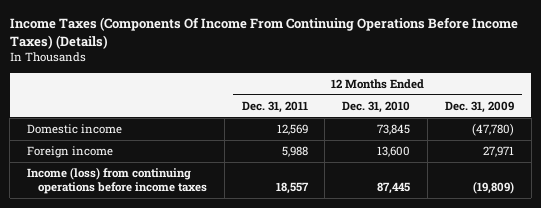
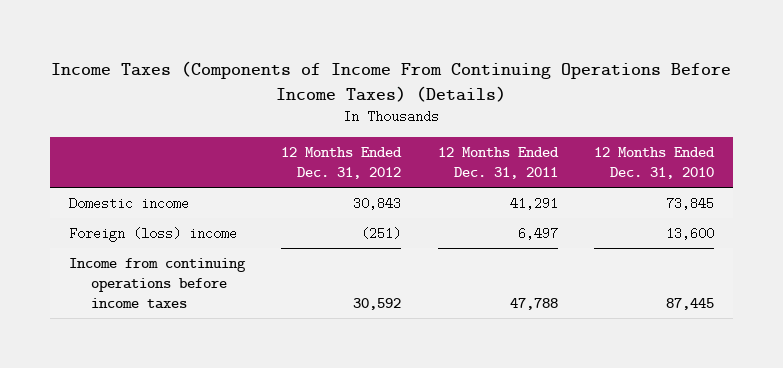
[9,16,518,49] Income Taxes (Components Of Income From Continuing Operations Before Income Taxes) (Details) -> [51,61,732,102] Income Taxes (Components of Income From Continuing Operations Before Income Taxes) (Details)
[444,100,514,113] Dec. 31, 2009 -> none
none -> [281,147,403,180] 12 Months Ended Dec. 31, 2012
[276,124,308,136] 12,569 -> [509,196,558,210] 41,291
[27,146,114,159] Foreign income -> [68,226,237,242] Foreign (loss) income
[281,146,308,158] 5,988 -> [517,226,558,240] 6,497
[27,167,208,194] Income (loss) from continuing operations before income taxes -> [68,257,246,309] Income from continuing operations before income taxes
[275,181,309,194] 18,557 -> [509,297,558,310] 47,788

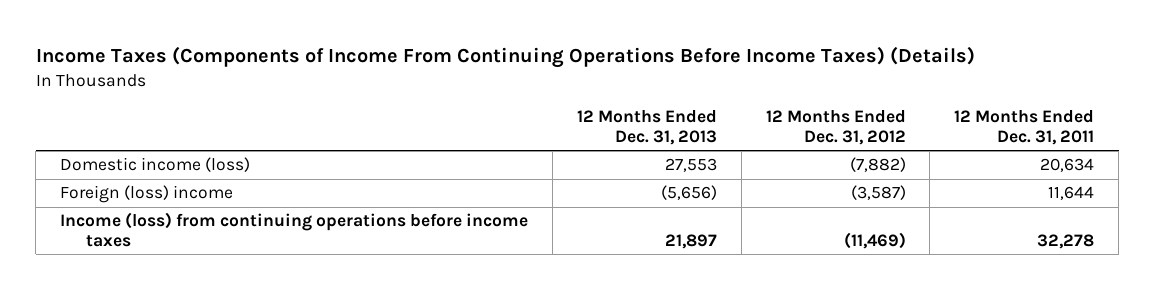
[594,147,716,180] 12 Months Ended Dec. 31, 2010 -> none
none -> [576,110,717,146] 12 Months Ended Dec. 31, 2013
[68,196,189,210] Domestic income -> [59,157,250,173] Domestic income (loss)
[353,196,402,210] 30,843 -> [849,157,906,173] (7,882)
[509,196,558,210] 41,291 -> [1040,158,1095,173] 20,634
[361,226,402,240] (251) -> [850,185,906,201] (3,587)
[517,226,558,240] 6,497 -> [1048,186,1095,201] 11,644
[68,257,246,309] Income from continuing operations before income taxes -> [59,212,528,248] Income (loss) from continuing operations before income taxes
[353,297,402,310] 30,592 -> [843,232,906,250] (11,469)
[509,297,558,310] 47,788 -> [1037,234,1095,250] 32,278

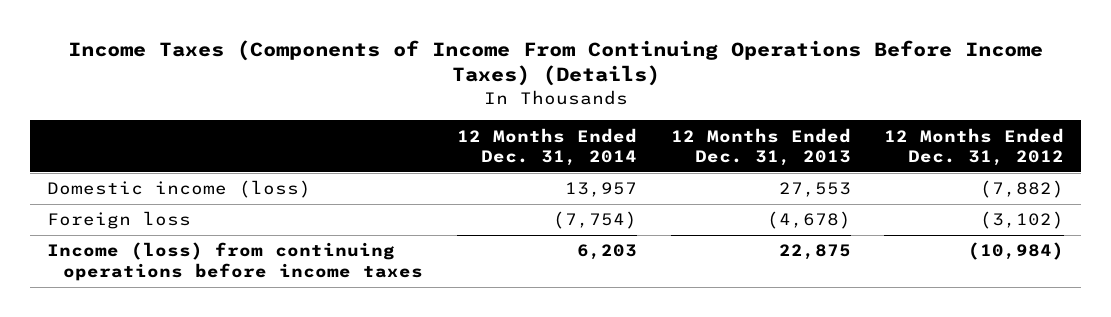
[954,110,1095,146] 12 Months Ended Dec. 31, 2011 -> none
none -> [456,127,637,167] 12 Months Ended Dec. 31, 2014
[59,185,233,204] Foreign (loss) income -> [46,211,191,230] Foreign loss
[660,185,717,201] (5,656) -> [766,211,851,230] (4,678)
[850,185,906,201] (3,587) -> [980,211,1065,230] (3,102)
[664,234,717,250] 21,897 -> [778,244,851,261] 22,875
[843,232,906,250] (11,469) -> [968,242,1065,261] (10,984)

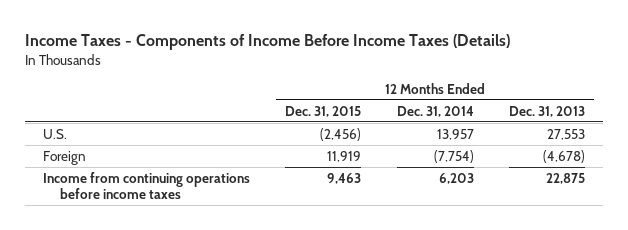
[67,39,1043,87] Income Taxes (Components of Income From Continuing Operations Before Income Taxes) (Details) -> [24,34,510,51] Income Taxes - Components of Income Before Income Taxes (Details)
[884,127,1065,167] 12 Months Ended Dec. 31, 2012 -> none
none -> [285,105,362,117] Dec. 31, 2015
[46,180,311,199] Domestic income (loss) -> [42,128,67,139] U.S.
[46,211,191,230] Foreign loss -> [42,150,86,165] Foreign
[46,242,424,282] Income (loss) from continuing operations before income taxes -> [42,171,250,200] Income from continuing operations before income taxes

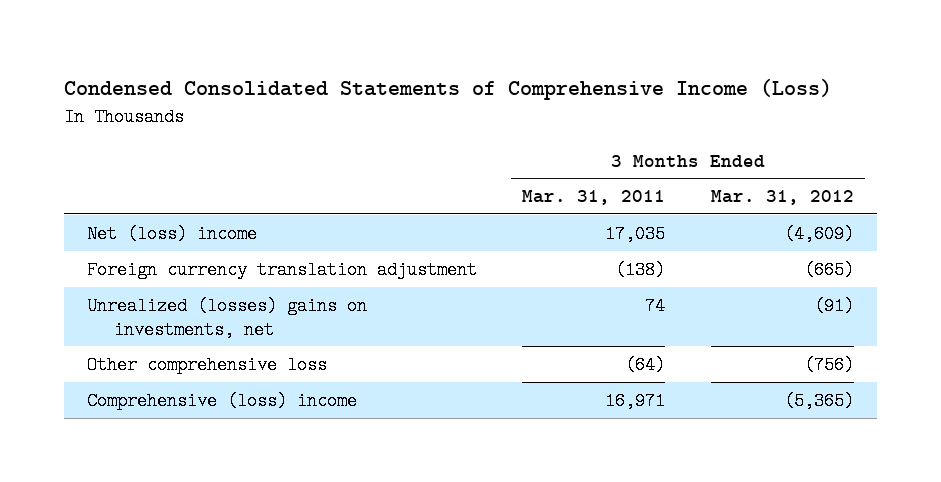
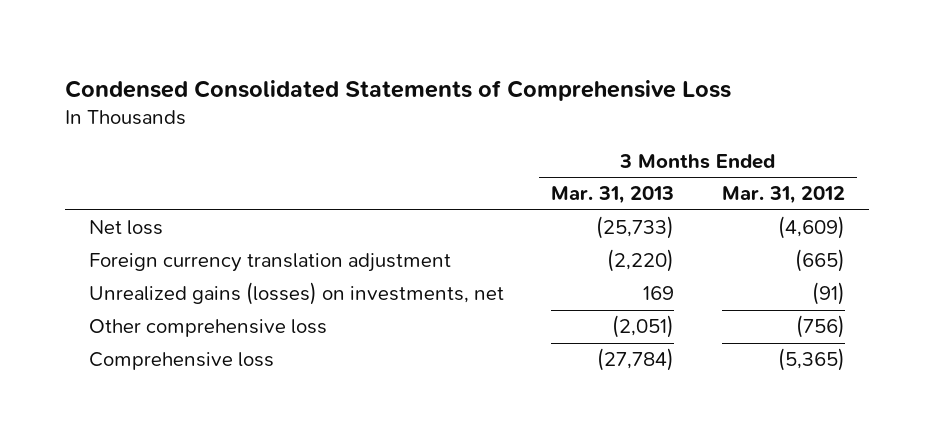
[64,79,833,101] Condensed Consolidated Statements of Comprehensive Income (Loss) -> [64,79,731,101] Condensed Consolidated Statements of Comprehensive Loss
[522,190,666,206] Mar. 31, 2011 -> none
none -> [551,186,675,205] Mar. 31, 2013
[86,224,257,243] Net (loss) income -> [88,220,163,236] Net loss
[86,296,367,339] Unrealized (losses) gains on investments, net -> [88,282,504,306] Unrealized gains (losses) on investments, net
[86,391,357,410] Comprehensive (loss) income -> [88,352,274,371] Comprehensive loss

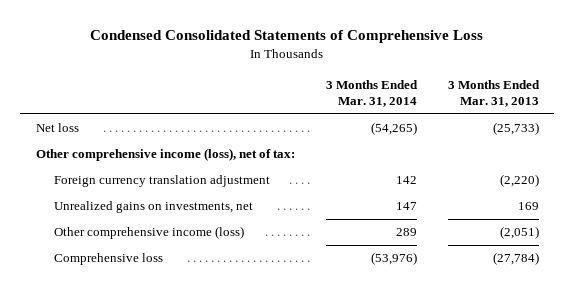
[721,186,845,205] Mar. 31, 2012 -> none
none -> [325,79,418,108] 3 Months Ended Mar. 31, 2014
none -> [35,148,295,162] Other comprehensive income (loss), net of tax:
[88,282,504,306] Unrealized gains (losses) on investments, net -> [54,201,254,214] Unrealized gains on investments, net
[88,319,327,338] Other comprehensive loss -> [54,226,245,240] Other comprehensive income (loss)

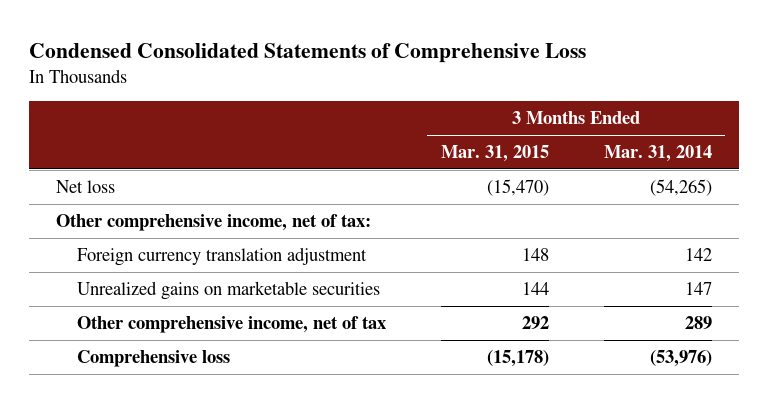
[447,79,540,108] 3 Months Ended Mar. 31, 2013 -> none
none -> [440,145,549,163] Mar. 31, 2015
[35,148,295,162] Other comprehensive income (loss), net of tax: -> [56,213,372,231] Other comprehensive income, net of tax:
[54,201,254,214] Unrealized gains on investments, net -> [76,280,380,300] Unrealized gains on marketable securities
[54,226,245,240] Other comprehensive income (loss) -> [76,315,386,333] Other comprehensive income, net of tax

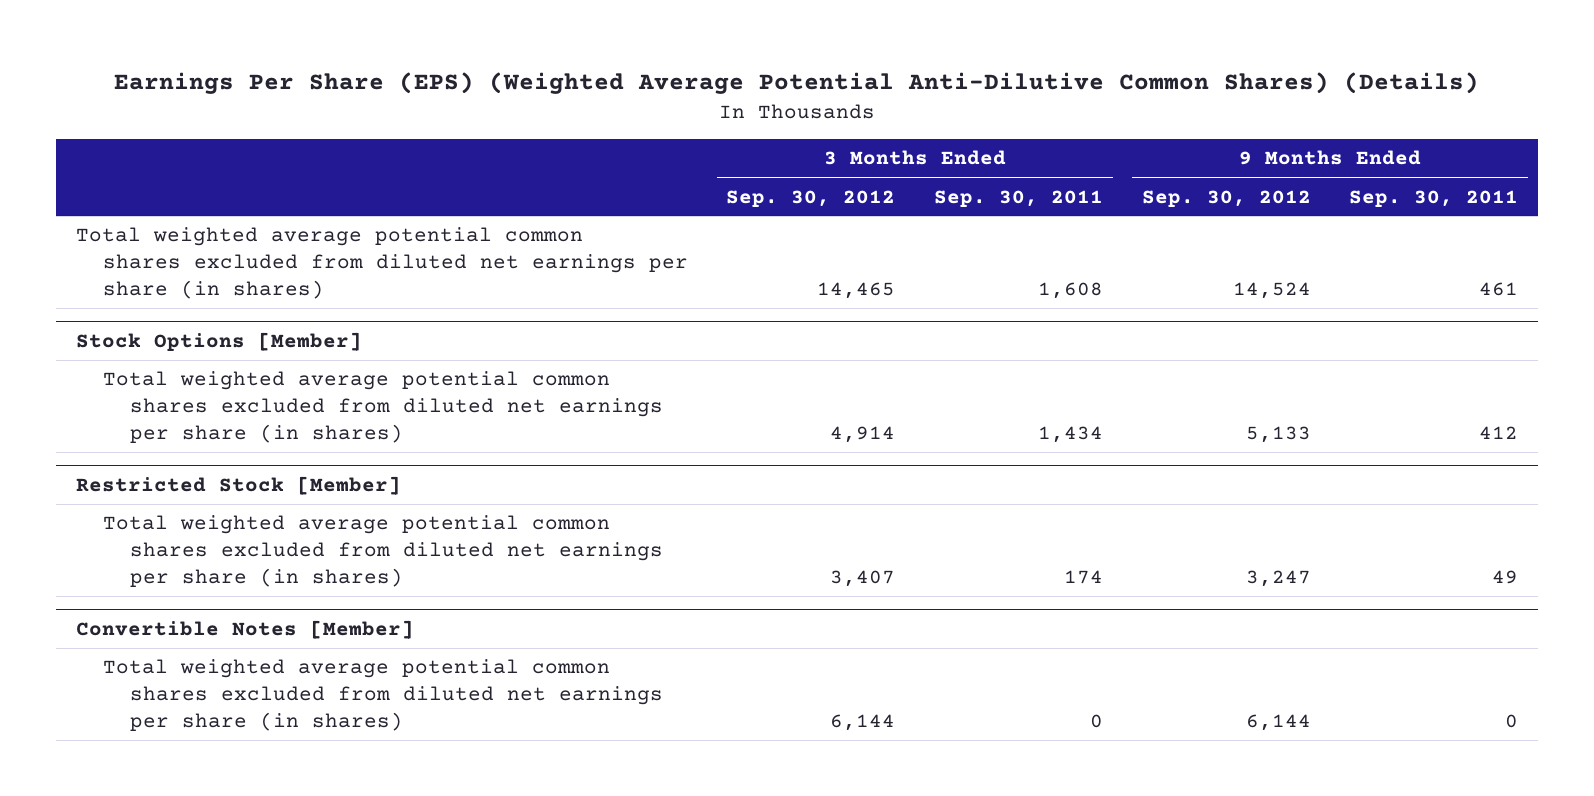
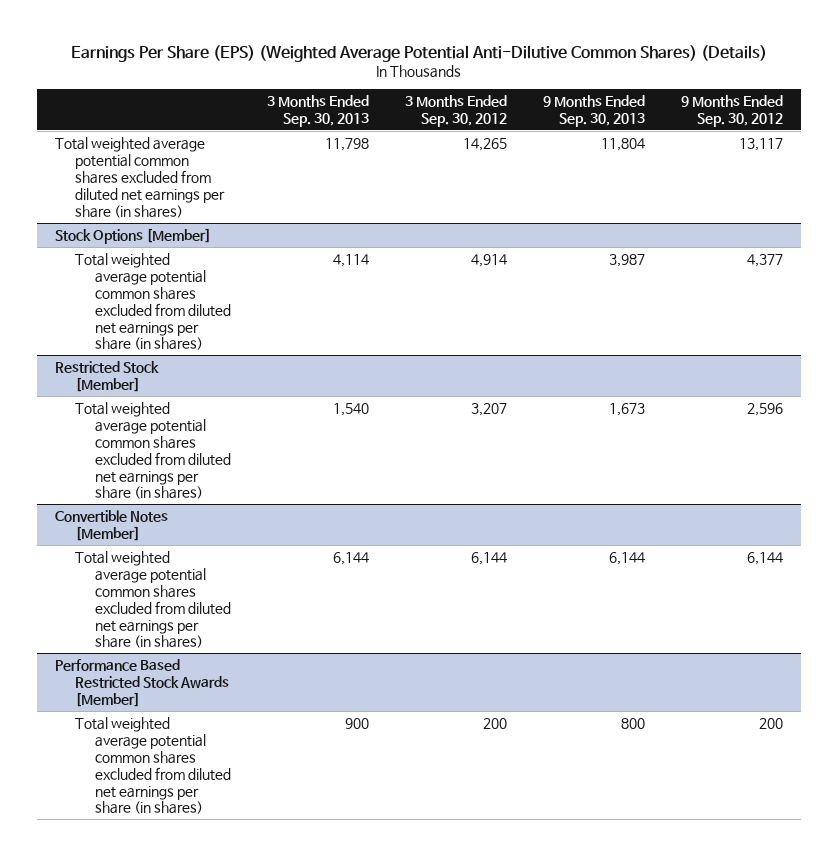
[934,189,1104,207] Sep. 30, 2011 -> none
[1349,189,1519,207] Sep. 30, 2011 -> none
none -> [267,94,370,127] 3 Months Ended Sep. 30, 2013
none -> [542,94,645,127] 9 Months Ended Sep. 30, 2013
[817,282,896,300] 14,465 -> [463,137,508,151] 14,265
[1232,282,1311,300] 14,524 -> [738,137,783,151] 13,117
[1245,426,1311,444] 5,133 -> [746,253,783,267] 4,377
[830,570,896,588] 3,407 -> [471,402,508,416] 3,207
[1245,570,1311,588] 3,247 -> [746,402,783,416] 2,596
none -> [54,658,230,707] Performance Based Restricted Stock Awards [Member]
none -> [75,716,232,815] Total weighted average potential common shares excluded from diluted net earnings per share (in shares)

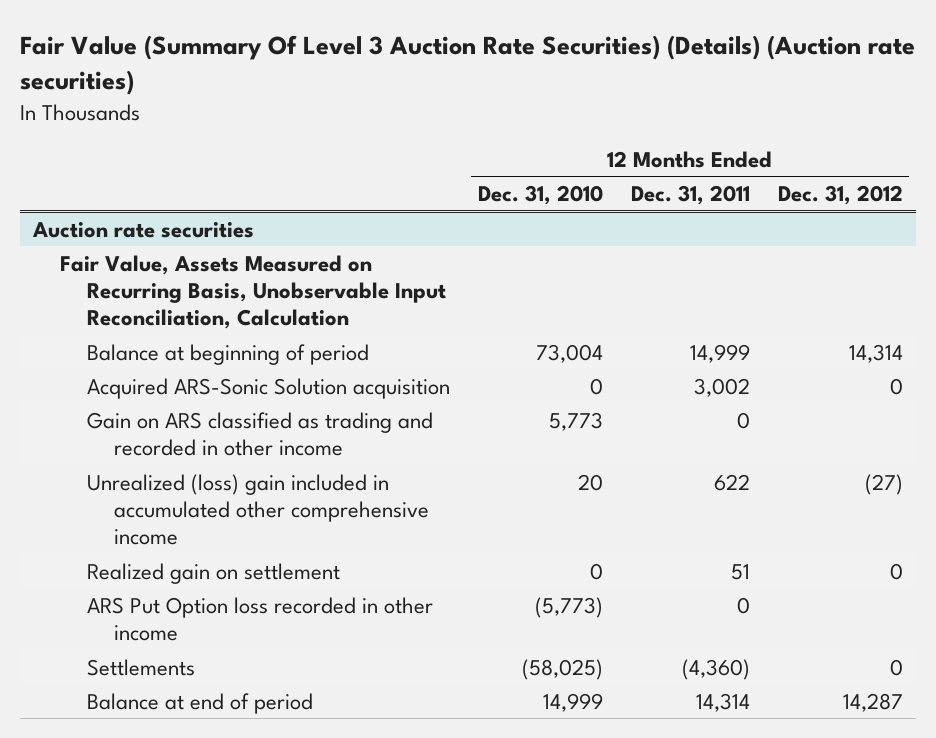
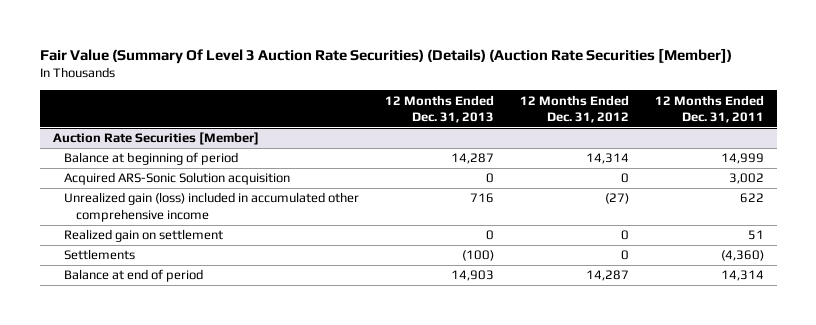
[19,35,915,96] Fair Value (Summary Of Level 3 Auction Rate Securities) (Details) (Auction rate securities) -> [39,47,732,64] Fair Value (Summary Of Level 3 Auction Rate Securities) (Details) (Auction Rate Securities [Member])
[478,185,604,206] Dec. 31, 2010 -> none
none -> [385,94,495,124] 12 Months Ended Dec. 31, 2013
[60,254,447,329] Fair Value, Assets Measured on Recurring Basis, Unobservable Input Reconciliation, Calculation -> none
[32,221,255,238] Auction rate securities -> [52,132,259,146] Auction Rate Securities [Member]
[87,411,434,456] Gain on ARS classified as trading and recorded in other income -> none
[87,473,430,545] Unrealized (loss) gain included in accumulated other comprehensive income -> [64,192,360,222] Unrealized gain (loss) included in accumulated other comprehensive income
[87,596,434,641] ARS Put Option loss recorded in other income -> none

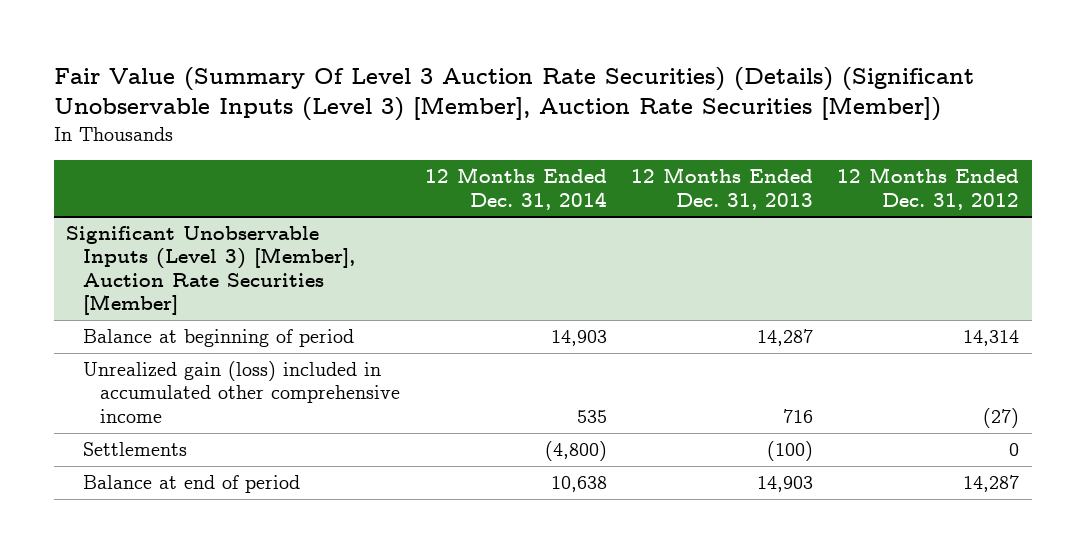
[39,47,732,64] Fair Value (Summary Of Level 3 Auction Rate Securities) (Details) (Auction Rate Securities [Member]) -> [53,67,974,122] Fair Value (Summary Of Level 3 Auction Rate Securities) (Details) (Significant Unobservable Inputs (Level 3) [Member], Auction Rate Securities [Member])
[654,94,764,124] 12 Months Ended Dec. 31, 2011 -> none
none -> [424,167,607,210] 12 Months Ended Dec. 31, 2014
[52,132,259,146] Auction Rate Securities [Member] -> none
none -> [66,226,356,316] Significant Unobservable Inputs (Level 3) [Member], Auction Rate Securities [Member]
[64,172,291,186] Acquired ARS-Sonic Solution acquisition -> none
[64,229,224,243] Realized gain on settlement -> none

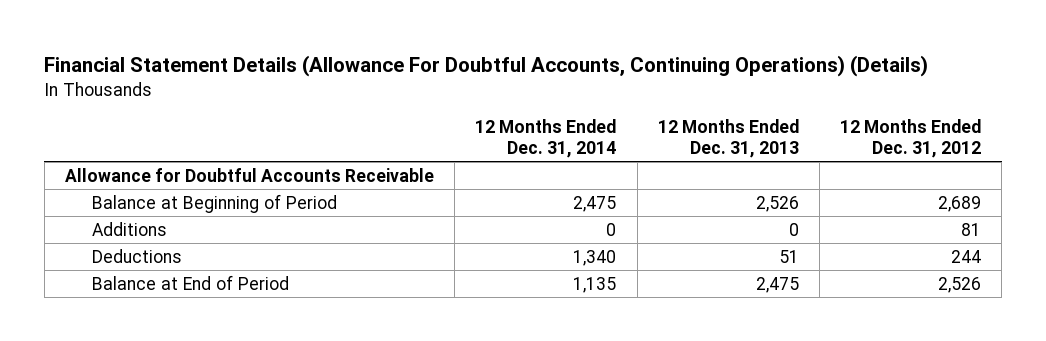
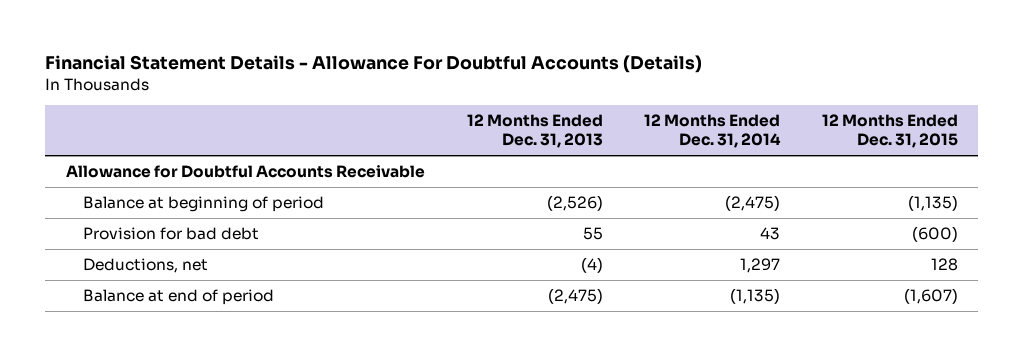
[44,54,929,77] Financial Statement Details (Allowance For Doubtful Accounts, Continuing Operations) (Details) -> [45,55,703,74] Financial Statement Details - Allowance For Doubtful Accounts (Details)
[840,119,982,159] 12 Months Ended Dec. 31, 2012 -> none
none -> [821,113,958,149] 12 Months Ended Dec. 31, 2015
[92,221,168,236] Additions -> none
[92,193,338,213] Balance at Beginning of Period -> [83,195,325,212] Balance at beginning of period
[573,195,617,212] 2,475 -> [725,194,781,211] (2,475)
[755,195,799,212] 2,526 -> [546,194,603,211] (2,526)
none -> [83,226,260,240] Provision for bad debt
[92,248,183,263] Deductions -> [83,257,209,273] Deductions, net
[573,249,617,266] 1,340 -> [740,257,781,273] 1,297
[778,249,799,263] 51 -> [580,256,603,273] (4)
[92,274,290,290] Balance at End of Period -> [83,288,275,305] Balance at end of period
[573,276,617,293] 1,135 -> [730,287,781,304] (1,135)
[755,276,799,293] 2,475 -> [547,287,603,304] (2,475)

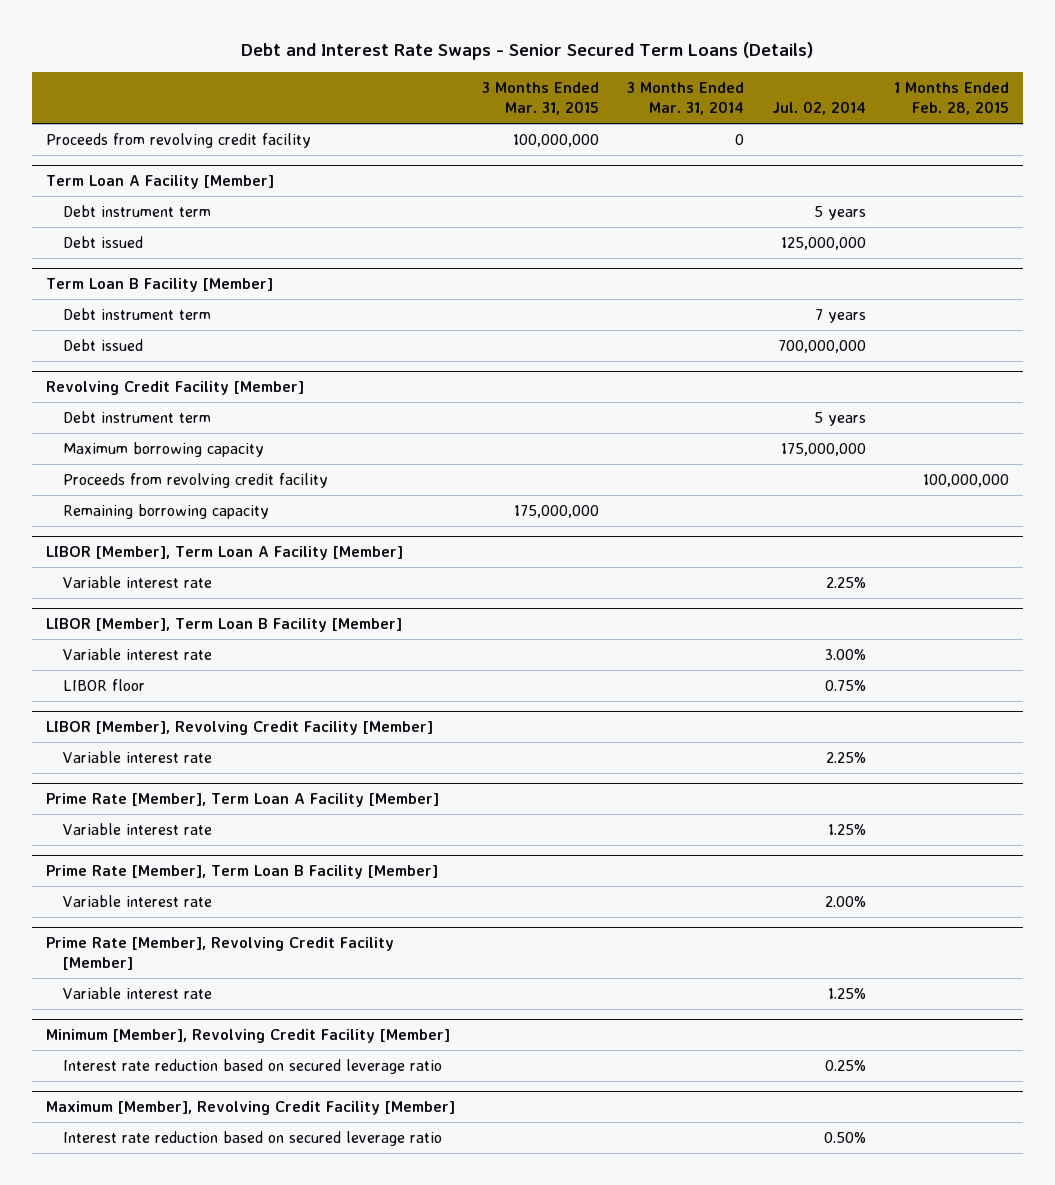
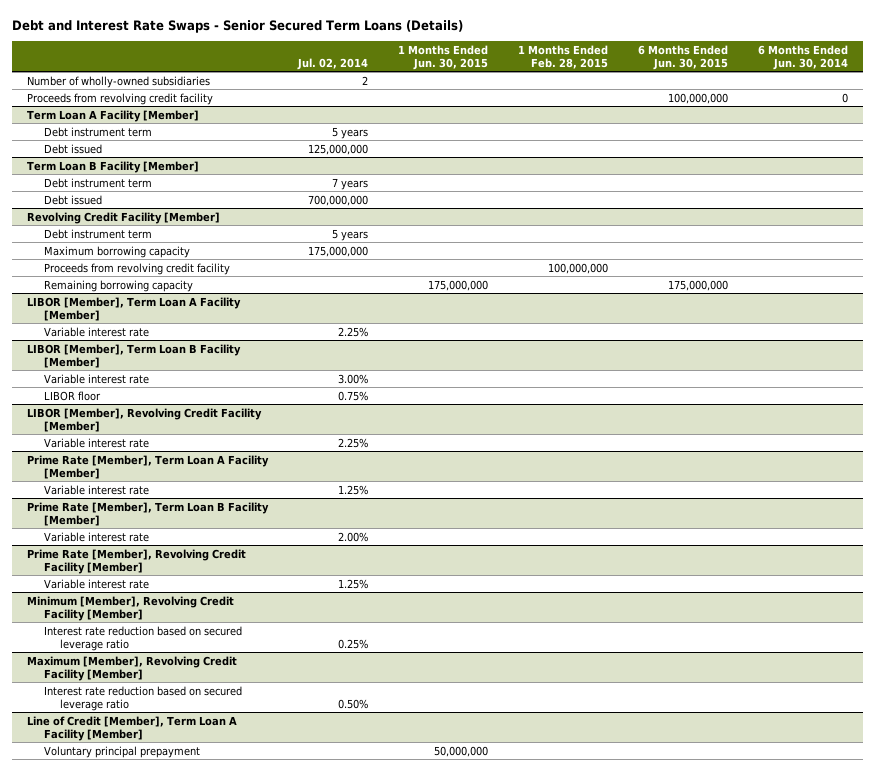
[482,82,600,116] 3 Months Ended Mar. 31, 2015 -> none
[627,82,745,116] 3 Months Ended Mar. 31, 2014 -> none
none -> [398,44,489,70] 1 Months Ended Jun. 30, 2015
none -> [638,44,729,70] 6 Months Ended Jun. 30, 2015
none -> [758,44,849,70] 6 Months Ended Jun. 30, 2014
none -> [27,75,211,88] Number of wholly-owned subsidiaries
none -> [27,715,238,741] Line of Credit [Member], Term Loan A Facility [Member]
none -> [43,745,200,758] Voluntary principal prepayment

